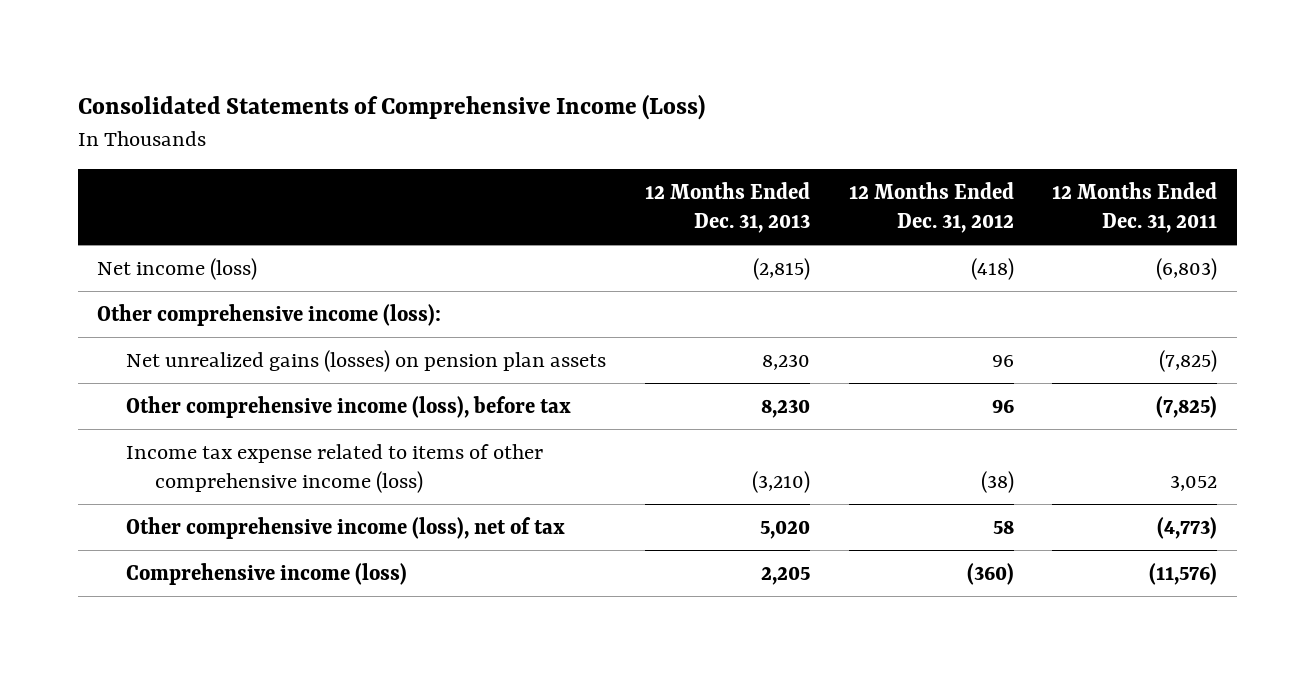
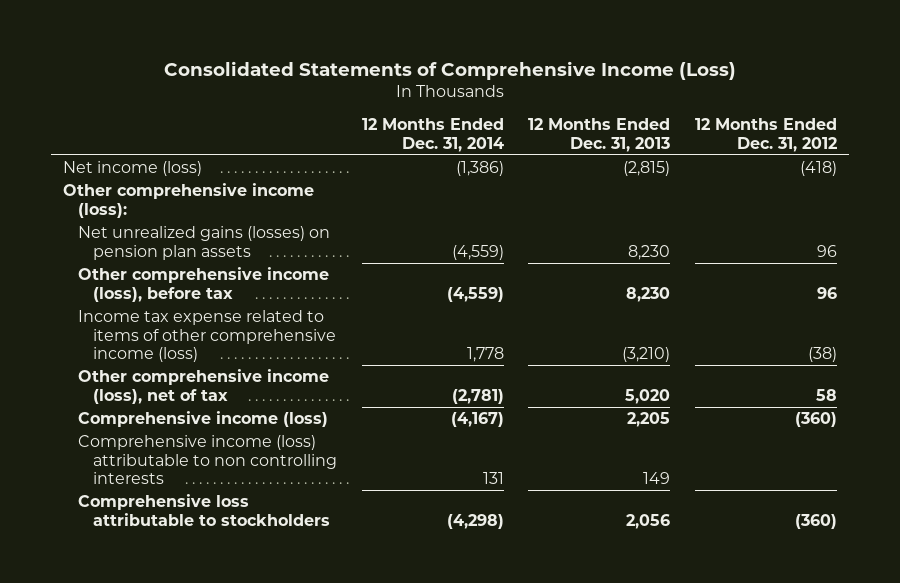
[1052,181,1218,233] 12 Months Ended Dec. 31, 2011 -> none
none -> [361,118,504,152] 12 Months Ended Dec. 31, 2014
none -> [78,435,338,484] Comprehensive income (loss) attributable to non controlling interests
none -> [78,494,331,526] Comprehensive loss attributable to stockholders

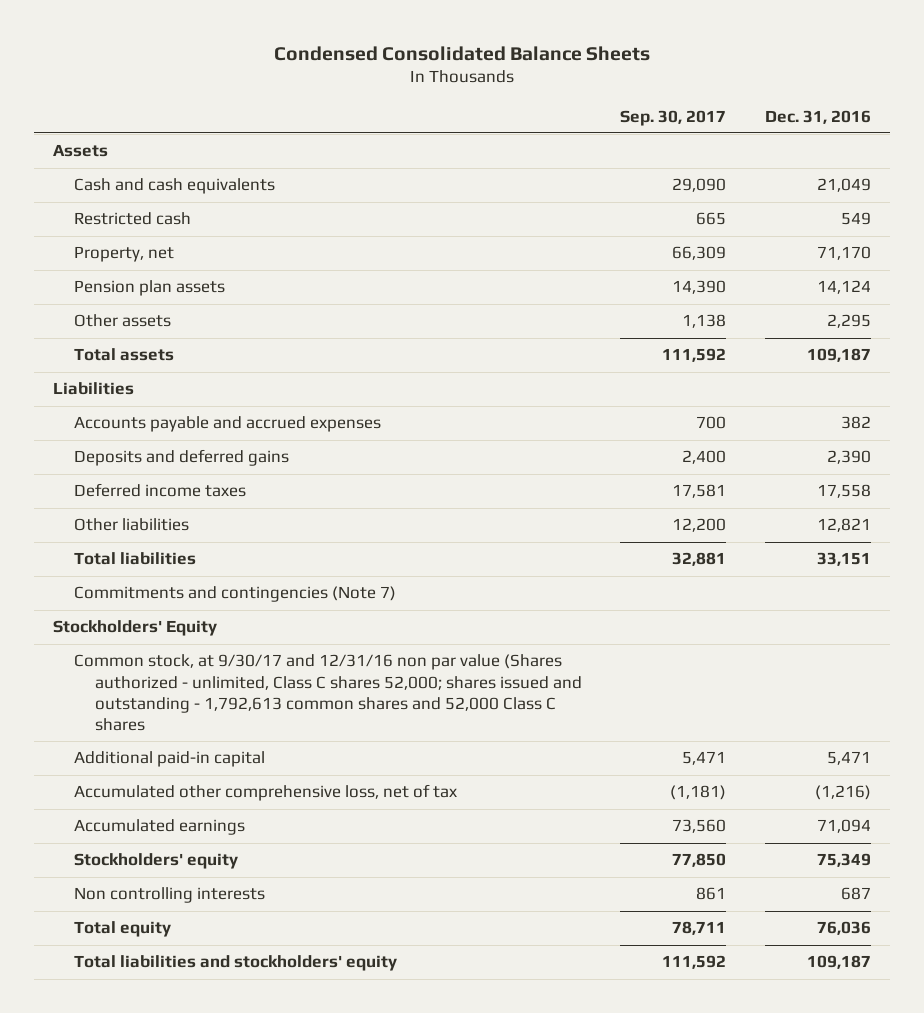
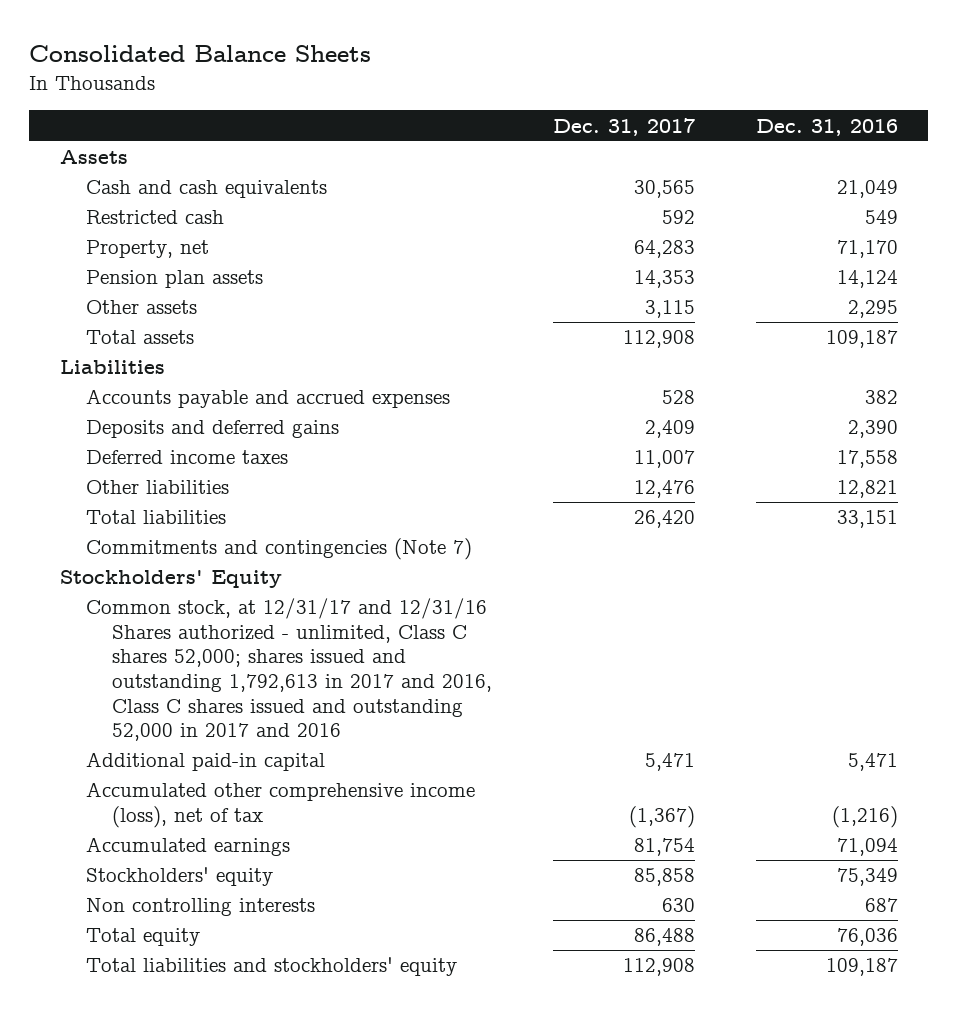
[273,45,650,61] Condensed Consolidated Balance Sheets -> [29,44,372,62] Consolidated Balance Sheets
[620,109,727,126] Sep. 30, 2017 -> none
none -> [553,117,696,136] Dec. 31, 2017
[73,654,582,732] Common stock, at 9/30/17 and 12/31/16 non par value (Shares authorized - unlimited, Class C shares 52,000; shares issued and outstanding - 1,792,613 common shares and 52,000 Class C shares -> [86,598,493,742] Common stock, at 12/31/17 and 12/31/16 Shares authorized - unlimited, Class C shares 52,000; shares issued and outstanding 1,792,613 in 2017 and 2016, Class C shares issued and outstanding 52,000 in 2017 and 2016
[73,784,457,802] Accumulated other comprehensive loss, net of tax -> [86,782,476,828] Accumulated other comprehensive income (loss), net of tax

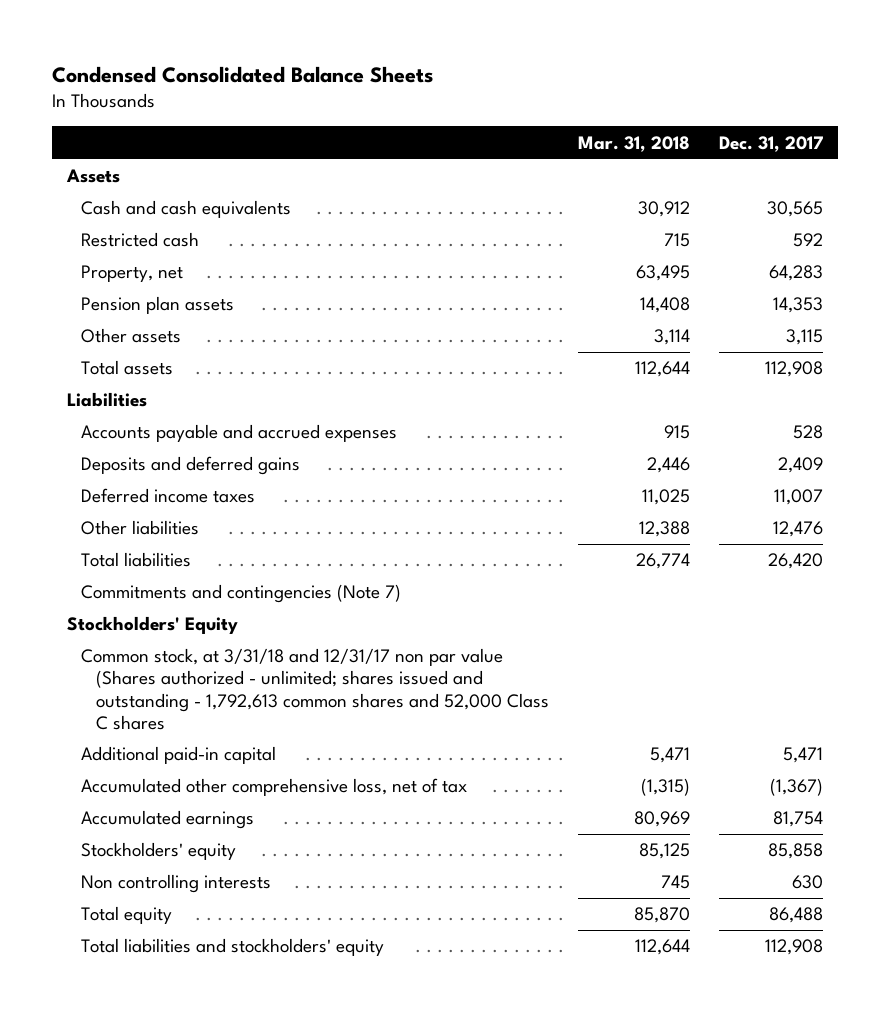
[29,44,372,62] Consolidated Balance Sheets -> [52,65,434,83] Condensed Consolidated Balance Sheets
[756,118,899,136] Dec. 31, 2016 -> none
none -> [578,135,691,152] Mar. 31, 2018
[86,598,493,742] Common stock, at 12/31/17 and 12/31/16 Shares authorized - unlimited, Class C shares 52,000; shares issued and outstanding 1,792,613 in 2017 and 2016, Class C shares issued and outstanding 52,000 in 2017 and 2016 -> [81,648,550,730] Common stock, at 3/31/18 and 12/31/17 non par value (Shares authorized - unlimited; shares issued and outstanding - 1,792,613 common shares and 52,000 Class C shares
[86,782,476,828] Accumulated other comprehensive income (loss), net of tax -> [81,778,468,797] Accumulated other comprehensive loss, net of tax

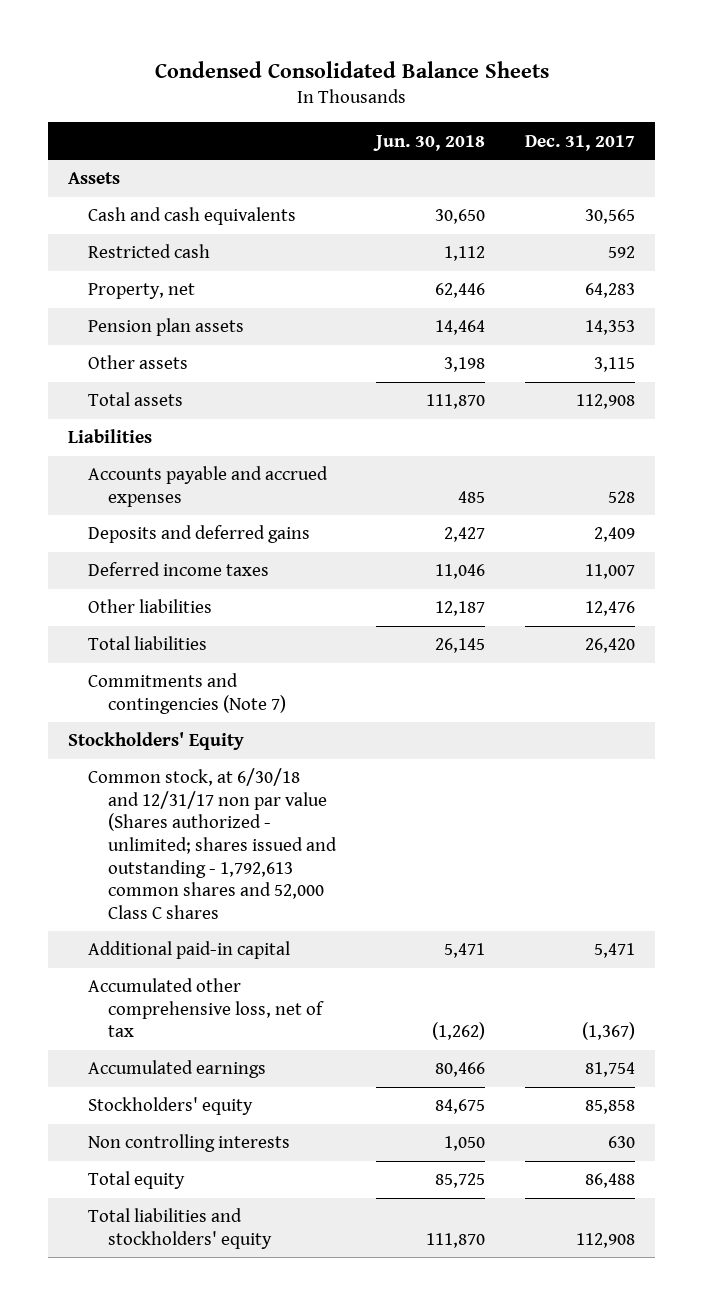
[578,135,691,152] Mar. 31, 2018 -> none
none -> [373,134,486,151] Jun. 30, 2018
[81,648,550,730] Common stock, at 3/31/18 and 12/31/17 non par value (Shares authorized - unlimited; shares issued and outstanding - 1,792,613 common shares and 52,000 Class C shares -> [88,768,338,919] Common stock, at 6/30/18 and 12/31/17 non par value (Shares authorized - unlimited; shares issued and outstanding - 1,792,613 common shares and 52,000 Class C shares

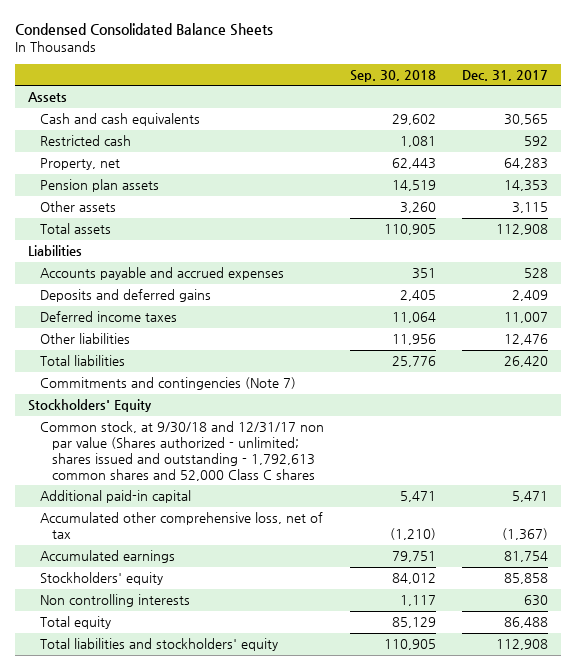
[373,134,486,151] Jun. 30, 2018 -> none
none -> [349,69,436,82] Sep. 30, 2018
[88,768,338,919] Common stock, at 6/30/18 and 12/31/17 non par value (Shares authorized - unlimited; shares issued and outstanding - 1,792,613 common shares and 52,000 Class C shares -> [40,421,325,481] Common stock, at 9/30/18 and 12/31/17 non par value (Shares authorized - unlimited; shares issued and outstanding - 1,792,613 common shares and 52,000 Class C shares

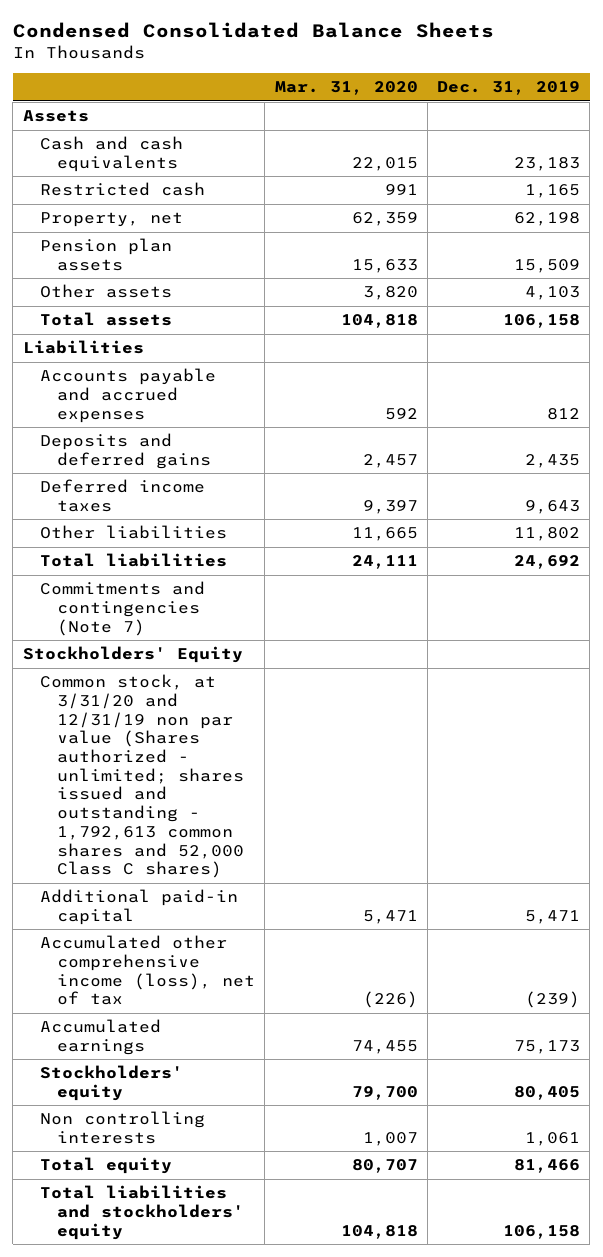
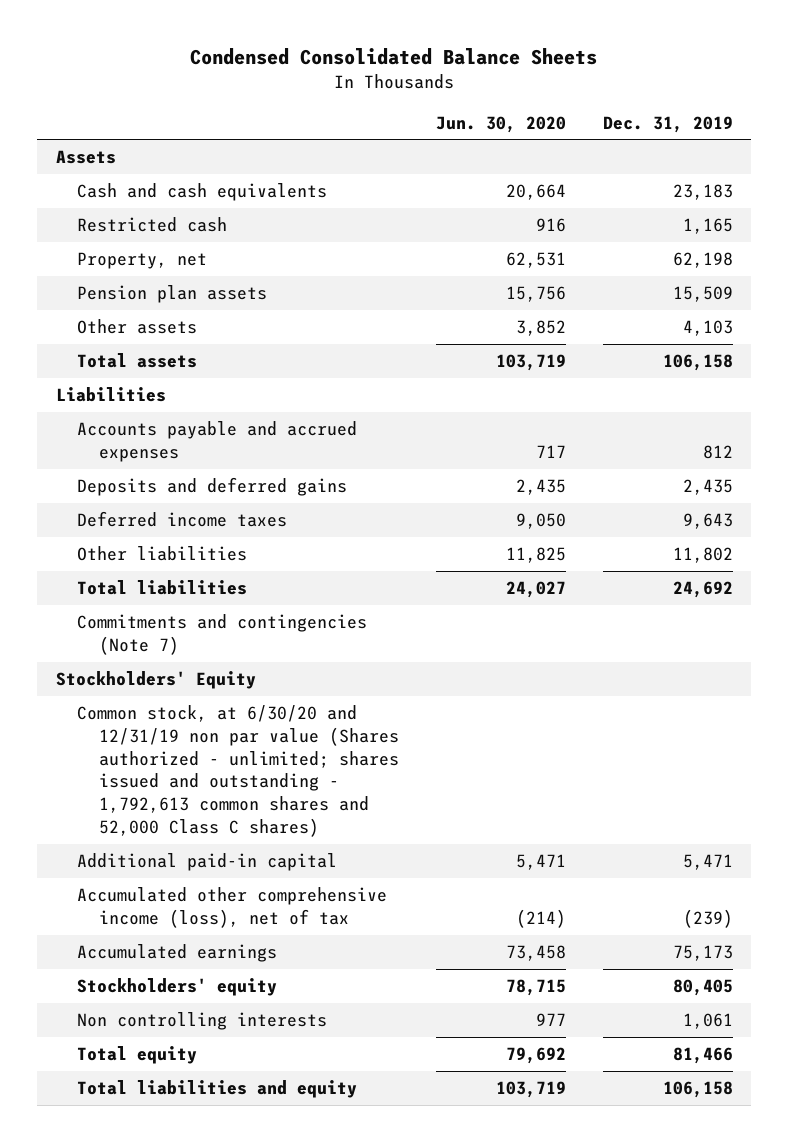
[274,81,418,96] Mar. 31, 2020 -> none
none -> [435,115,566,133] Jun. 30, 2020
[39,674,244,879] Common stock, at 3/31/20 and 12/31/19 non par value (Shares authorized - unlimited; shares issued and outstanding - 1,792,613 common shares and 52,000 Class C shares) -> [77,704,399,838] Common stock, at 6/30/20 and 12/31/19 non par value (Shares authorized - unlimited; shares issued and outstanding - 1,792,613 common shares and 52,000 Class C shares)
[39,1185,244,1240] Total liabilities and stockholders' equity -> [77,1079,358,1098] Total liabilities and equity

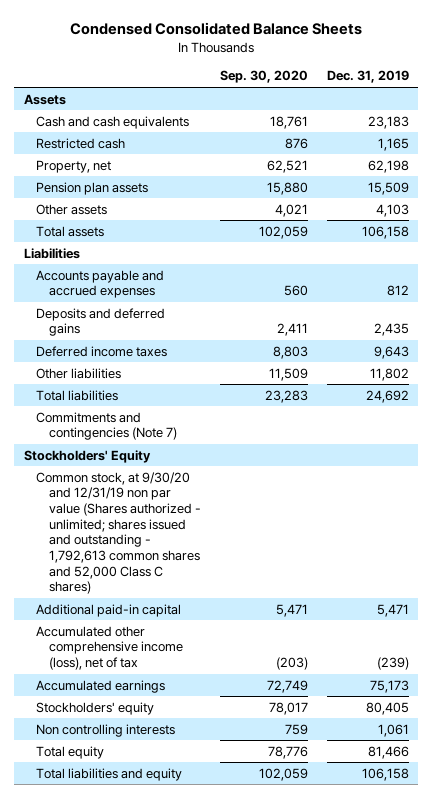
[435,115,566,133] Jun. 30, 2020 -> none
none -> [219,70,308,84] Sep. 30, 2020
[77,704,399,838] Common stock, at 6/30/20 and 12/31/19 non par value (Shares authorized - unlimited; shares issued and outstanding - 1,792,613 common shares and 52,000 Class C shares) -> [36,471,202,595] Common stock, at 9/30/20 and 12/31/19 non par value (Shares authorized - unlimited; shares issued and outstanding - 1,792,613 common shares and 52,000 Class C shares)

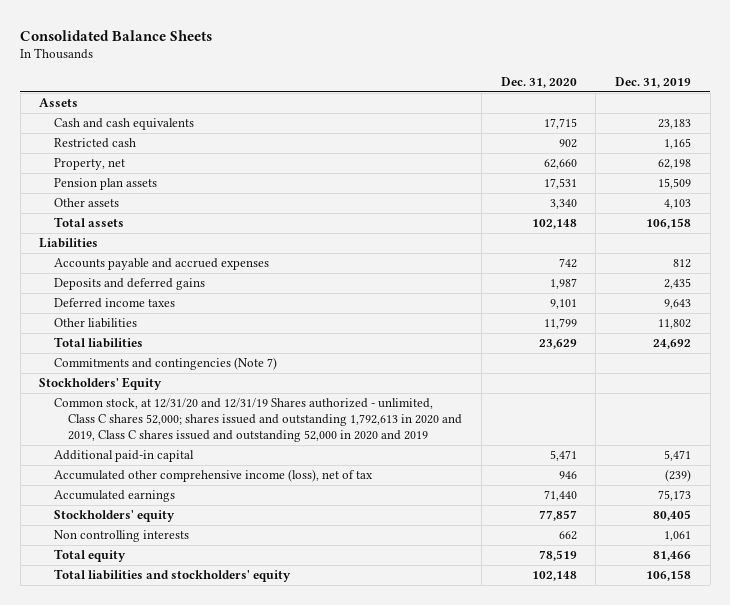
[70,22,363,36] Condensed Consolidated Balance Sheets -> [20,29,213,41] Consolidated Balance Sheets
[219,70,308,84] Sep. 30, 2020 -> none
none -> [500,77,577,89] Dec. 31, 2020
[36,471,202,595] Common stock, at 9/30/20 and 12/31/19 non par value (Shares authorized - unlimited; shares issued and outstanding - 1,792,613 common shares and 52,000 Class C shares) -> [53,398,463,443] Common stock, at 12/31/20 and 12/31/19 Shares authorized - unlimited, Class C shares 52,000; shares issued and outstanding 1,792,613 in 2020 and 2019, Class C shares issued and outstanding 52,000 in 2020 and 2019
[36,767,183,781] Total liabilities and equity -> [53,569,291,583] Total liabilities and stockholders' equity

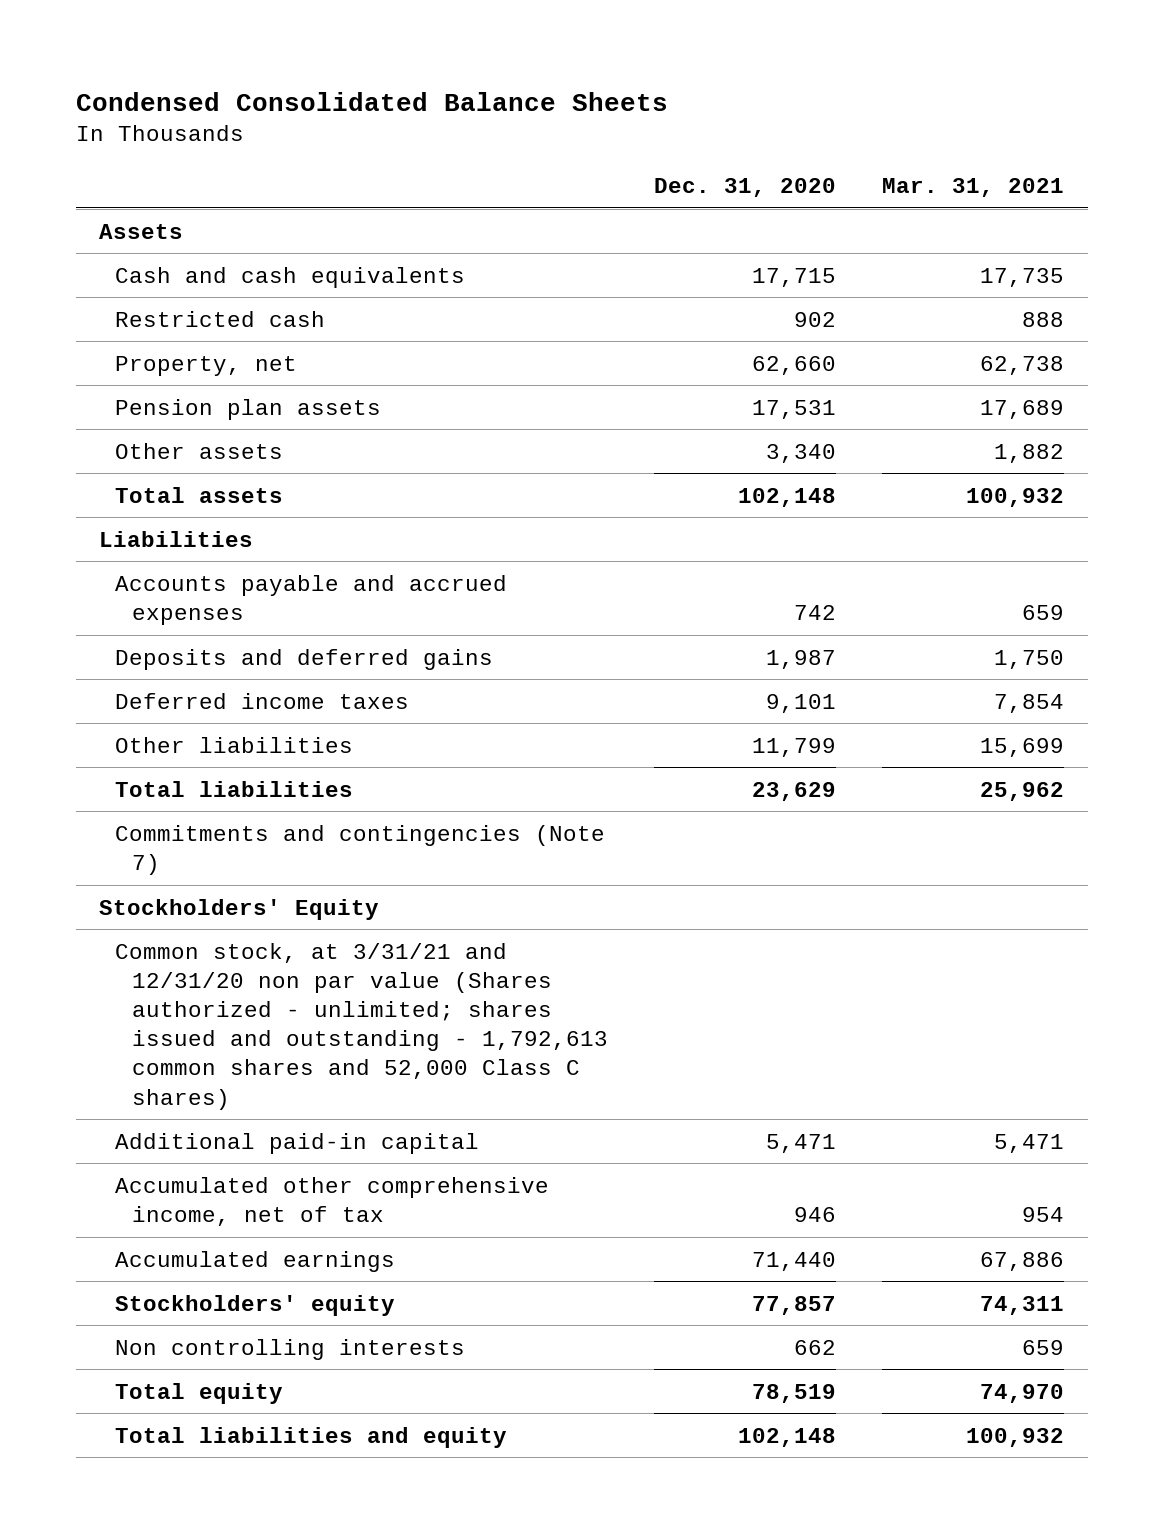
[20,29,213,41] Consolidated Balance Sheets -> [75,91,668,111] Condensed Consolidated Balance Sheets
[615,77,692,89] Dec. 31, 2019 -> none
none -> [882,178,1065,198] Mar. 31, 2021
[53,398,463,443] Common stock, at 12/31/20 and 12/31/19 Shares authorized - unlimited, Class C shares 52,000; shares issued and outstanding 1,792,613 in 2020 and 2019, Class C shares issued and outstanding 52,000 in 2020 and 2019 -> [115,942,608,1110] Common stock, at 3/31/21 and 12/31/20 non par value (Shares authorized - unlimited; shares issued and outstanding - 1,792,613 common shares and 52,000 Class C shares)
[53,469,373,483] Accumulated other comprehensive income (loss), net of tax -> [115,1176,550,1226] Accumulated other comprehensive income, net of tax
[53,569,291,583] Total liabilities and stockholders' equity -> [115,1426,508,1448] Total liabilities and equity

